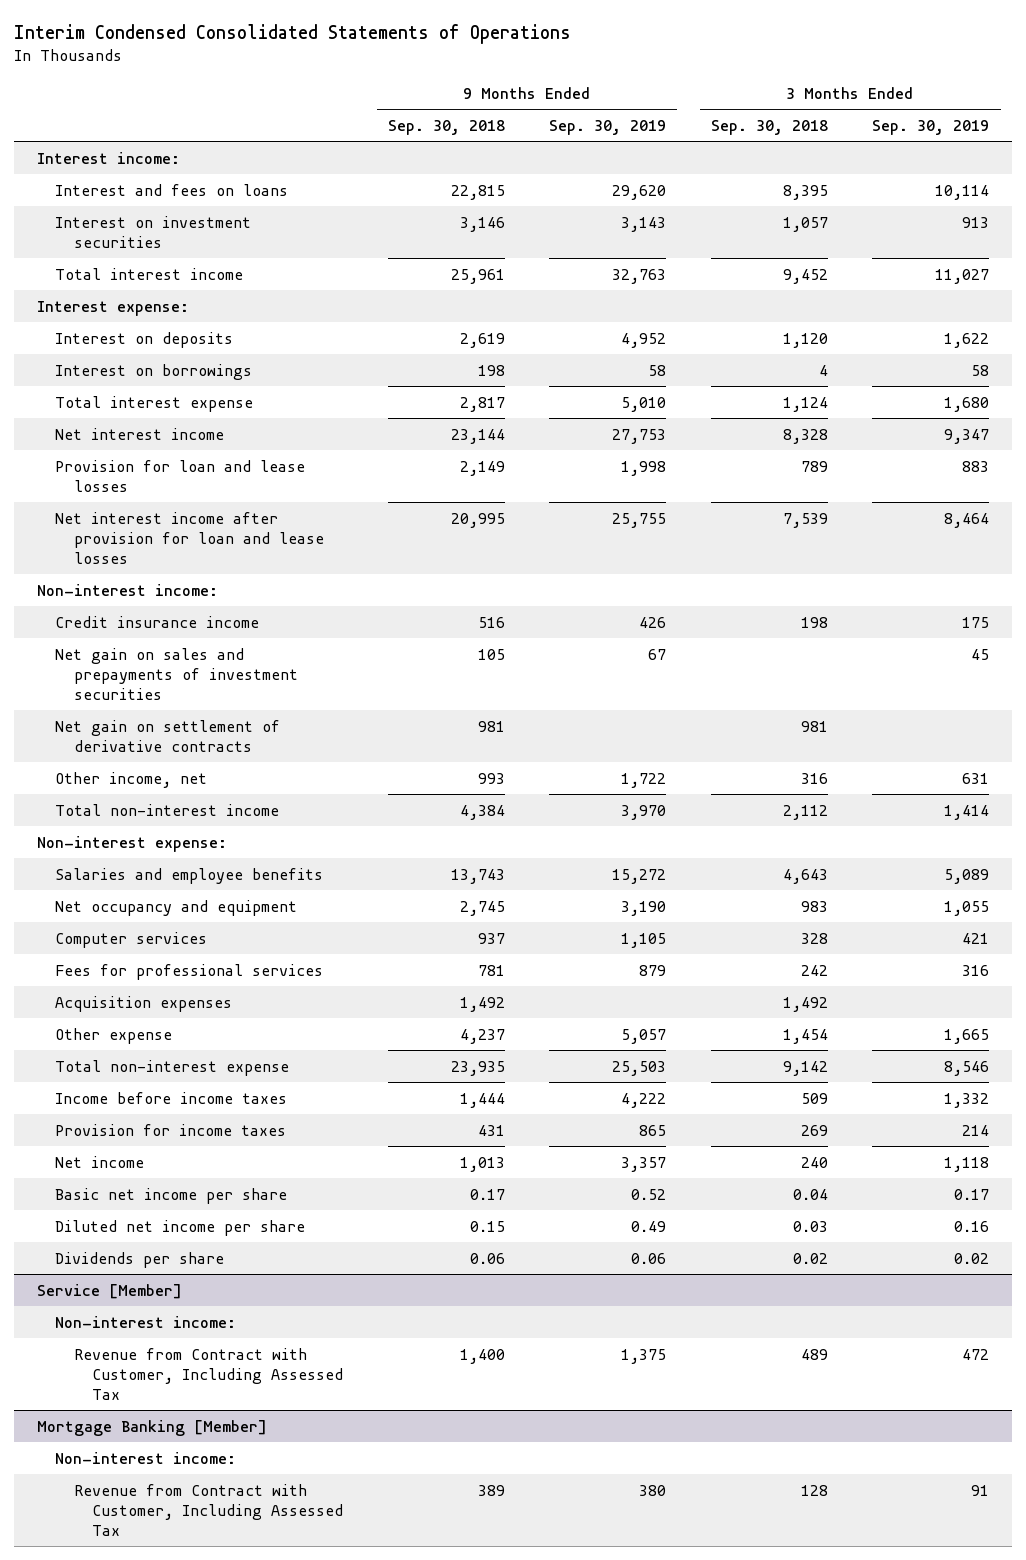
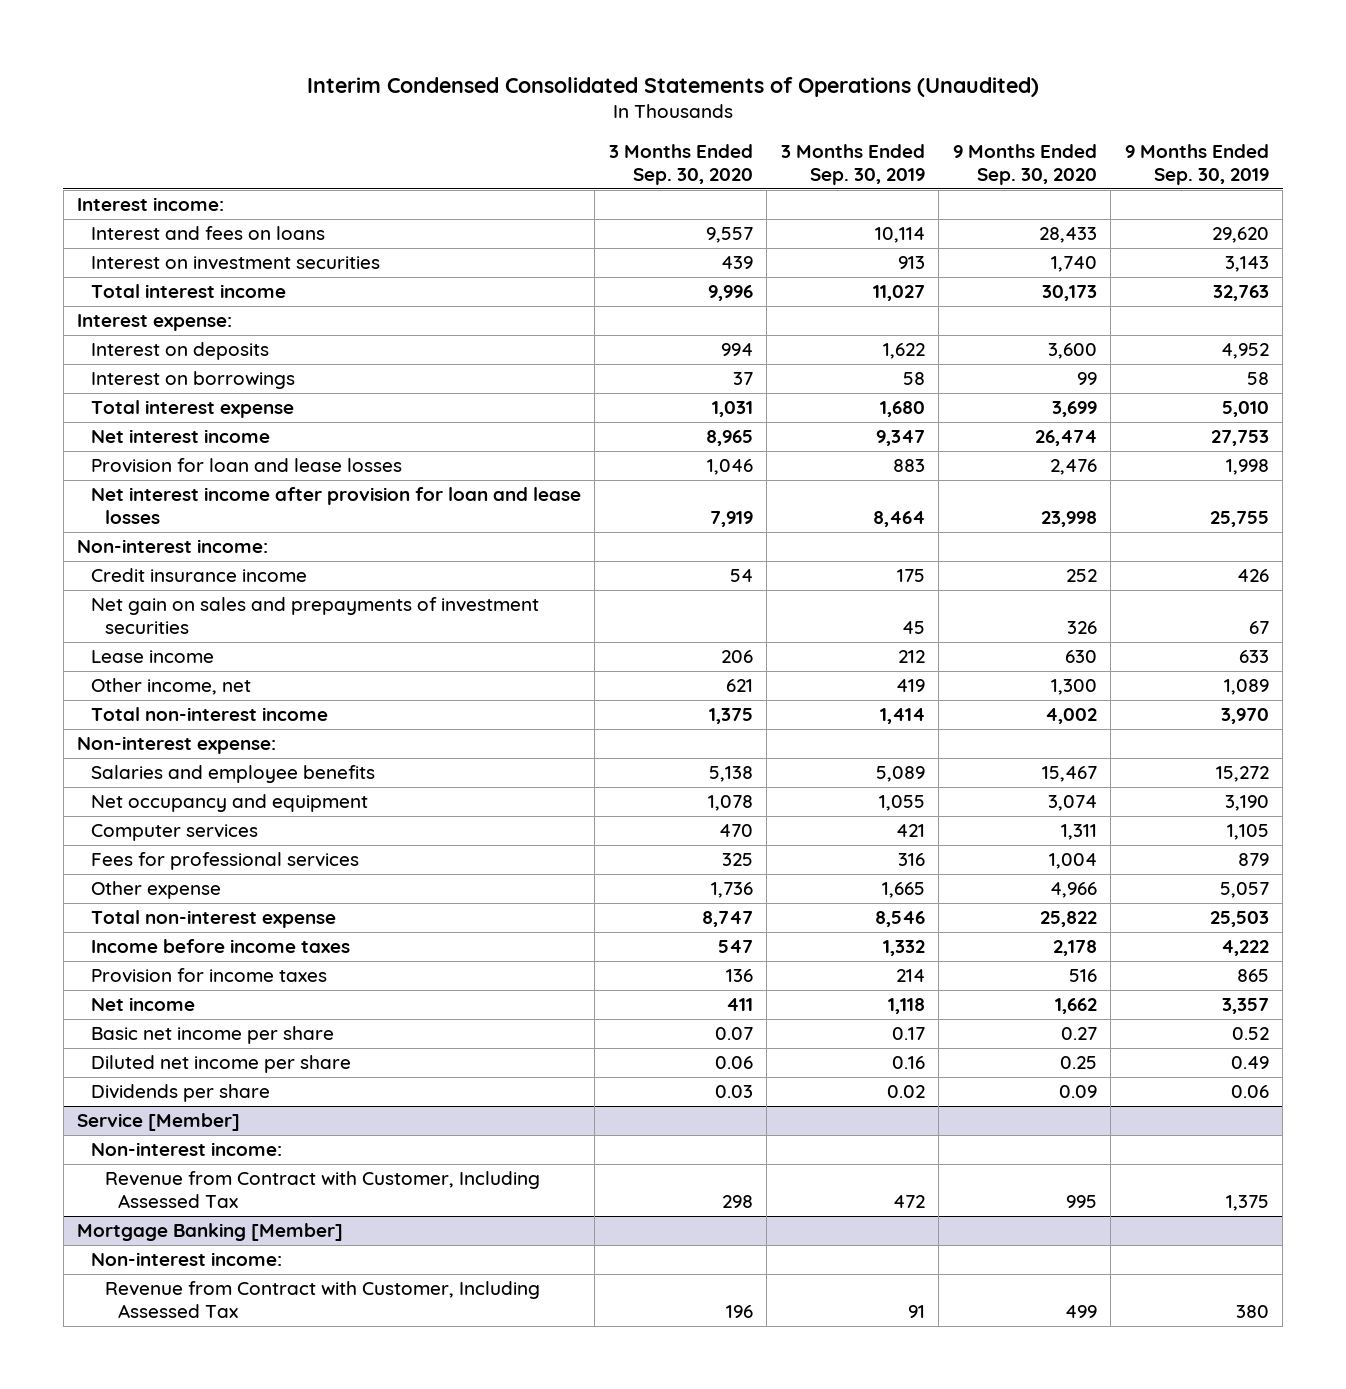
[14,24,572,45] Interim Condensed Consolidated Statements of Operations -> [306,76,1039,97] Interim Condensed Consolidated Statements of Operations (Unaudited)
[387,119,505,135] Sep. 30, 2018 -> none
[710,119,828,135] Sep. 30, 2018 -> none
none -> [608,143,753,185] 3 Months Ended Sep. 30, 2020
none -> [952,143,1097,185] 9 Months Ended Sep. 30, 2020
[55,719,281,752] Net gain on settlement of derivative contracts -> none
none -> [90,650,214,664] Lease income
[621,772,667,788] 1,722 -> [1223,679,1269,696] 1,089
[962,772,990,784] 631 -> [895,679,925,693] 419
[55,995,233,1012] Acquisition expenses -> none

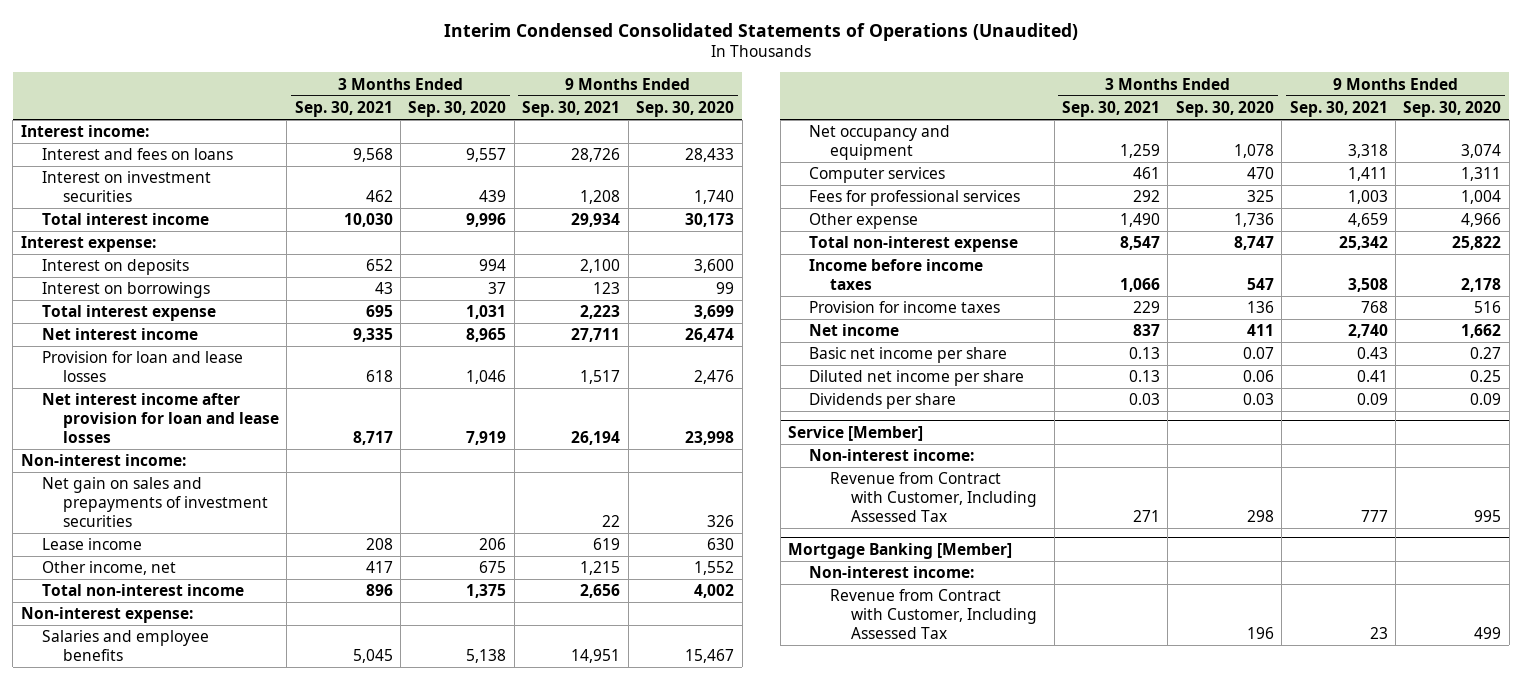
[780,143,925,185] 3 Months Ended Sep. 30, 2019 -> none
[1124,143,1269,185] 9 Months Ended Sep. 30, 2019 -> none
none -> [294,101,393,118] Sep. 30, 2021
none -> [522,101,621,118] Sep. 30, 2021
[90,568,307,583] Credit insurance income -> none
[725,679,753,693] 621 -> [479,561,507,574] 675
[1050,679,1097,696] 1,300 -> [694,561,735,576] 1,552

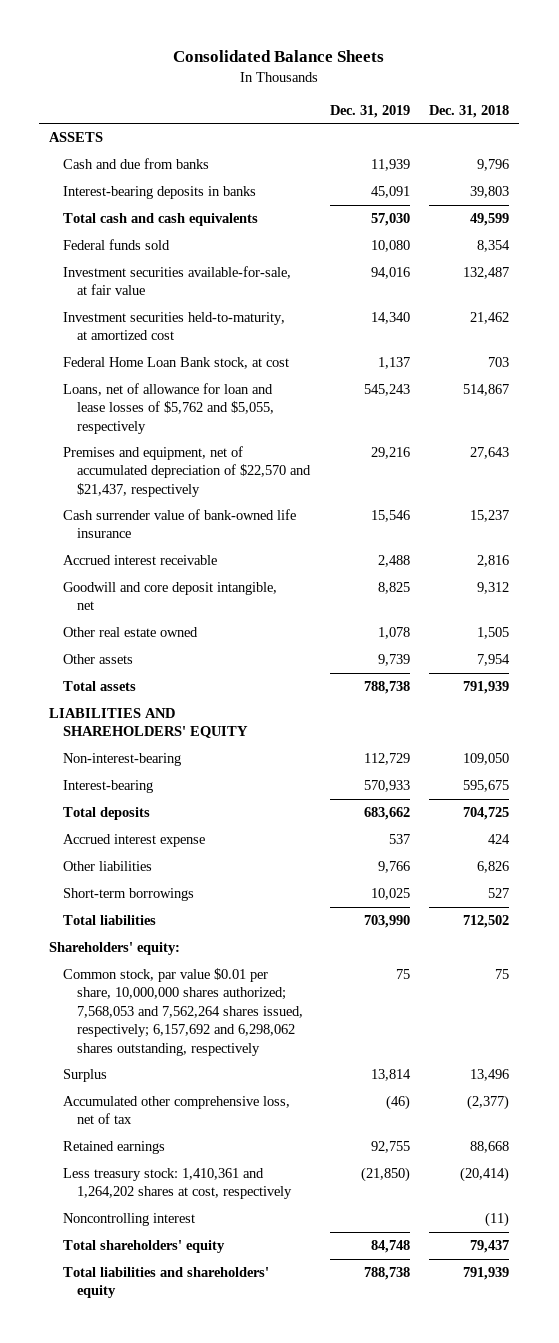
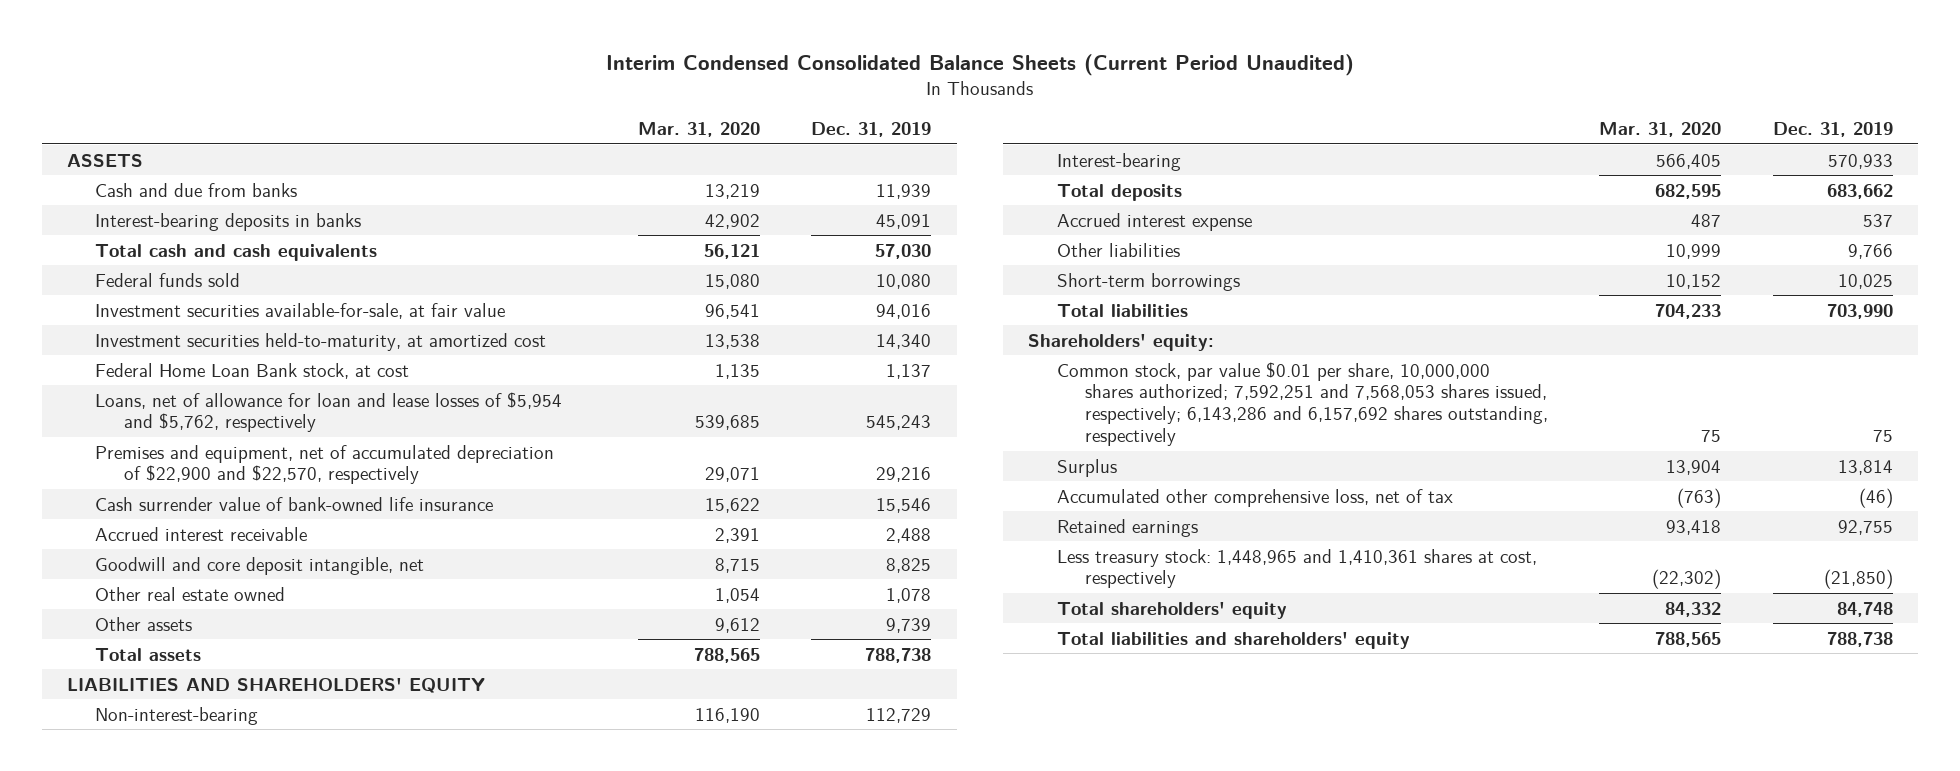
[173,50,385,63] Consolidated Balance Sheets -> [605,54,1354,77] Interim Condensed Consolidated Balance Sheets (Current Period Unaudited)
[429,104,510,118] Dec. 31, 2018 -> none
none -> [637,122,760,138] Mar. 31, 2020
[63,383,275,434] Loans, net of allowance for loan and lease losses of $5,762 and $5,055, respectively -> [95,391,563,433] Loans, net of allowance for loan and lease losses of $5,954 and $5,762, respectively
[63,446,312,497] Premises and equipment, net of accumulated depreciation of $22,570 and $21,437, respectively -> [95,444,555,485] Premises and equipment, net of accumulated depreciation of $22,900 and $22,570, respectively
[63,968,304,1056] Common stock, par value $0.01 per share, 10,000,000 shares authorized; 7,568,053 and 7,562,264 shares issued, respectively; 6,157,692 and 6,298,062 shares outstanding, respectively -> [1056,361,1549,447] Common stock, par value $0.01 per share, 10,000,000 shares authorized; 7,592,251 and 7,568,053 shares issued, respectively; 6,143,286 and 6,157,692 shares outstanding, respectively
[63,1213,196,1227] Noncontrolling interest -> none
[63,1168,293,1200] Less treasury stock: 1,410,361 and 1,264,202 shares at cost, respectively -> [1056,548,1537,589] Less treasury stock: 1,448,965 and 1,410,361 shares at cost, respectively

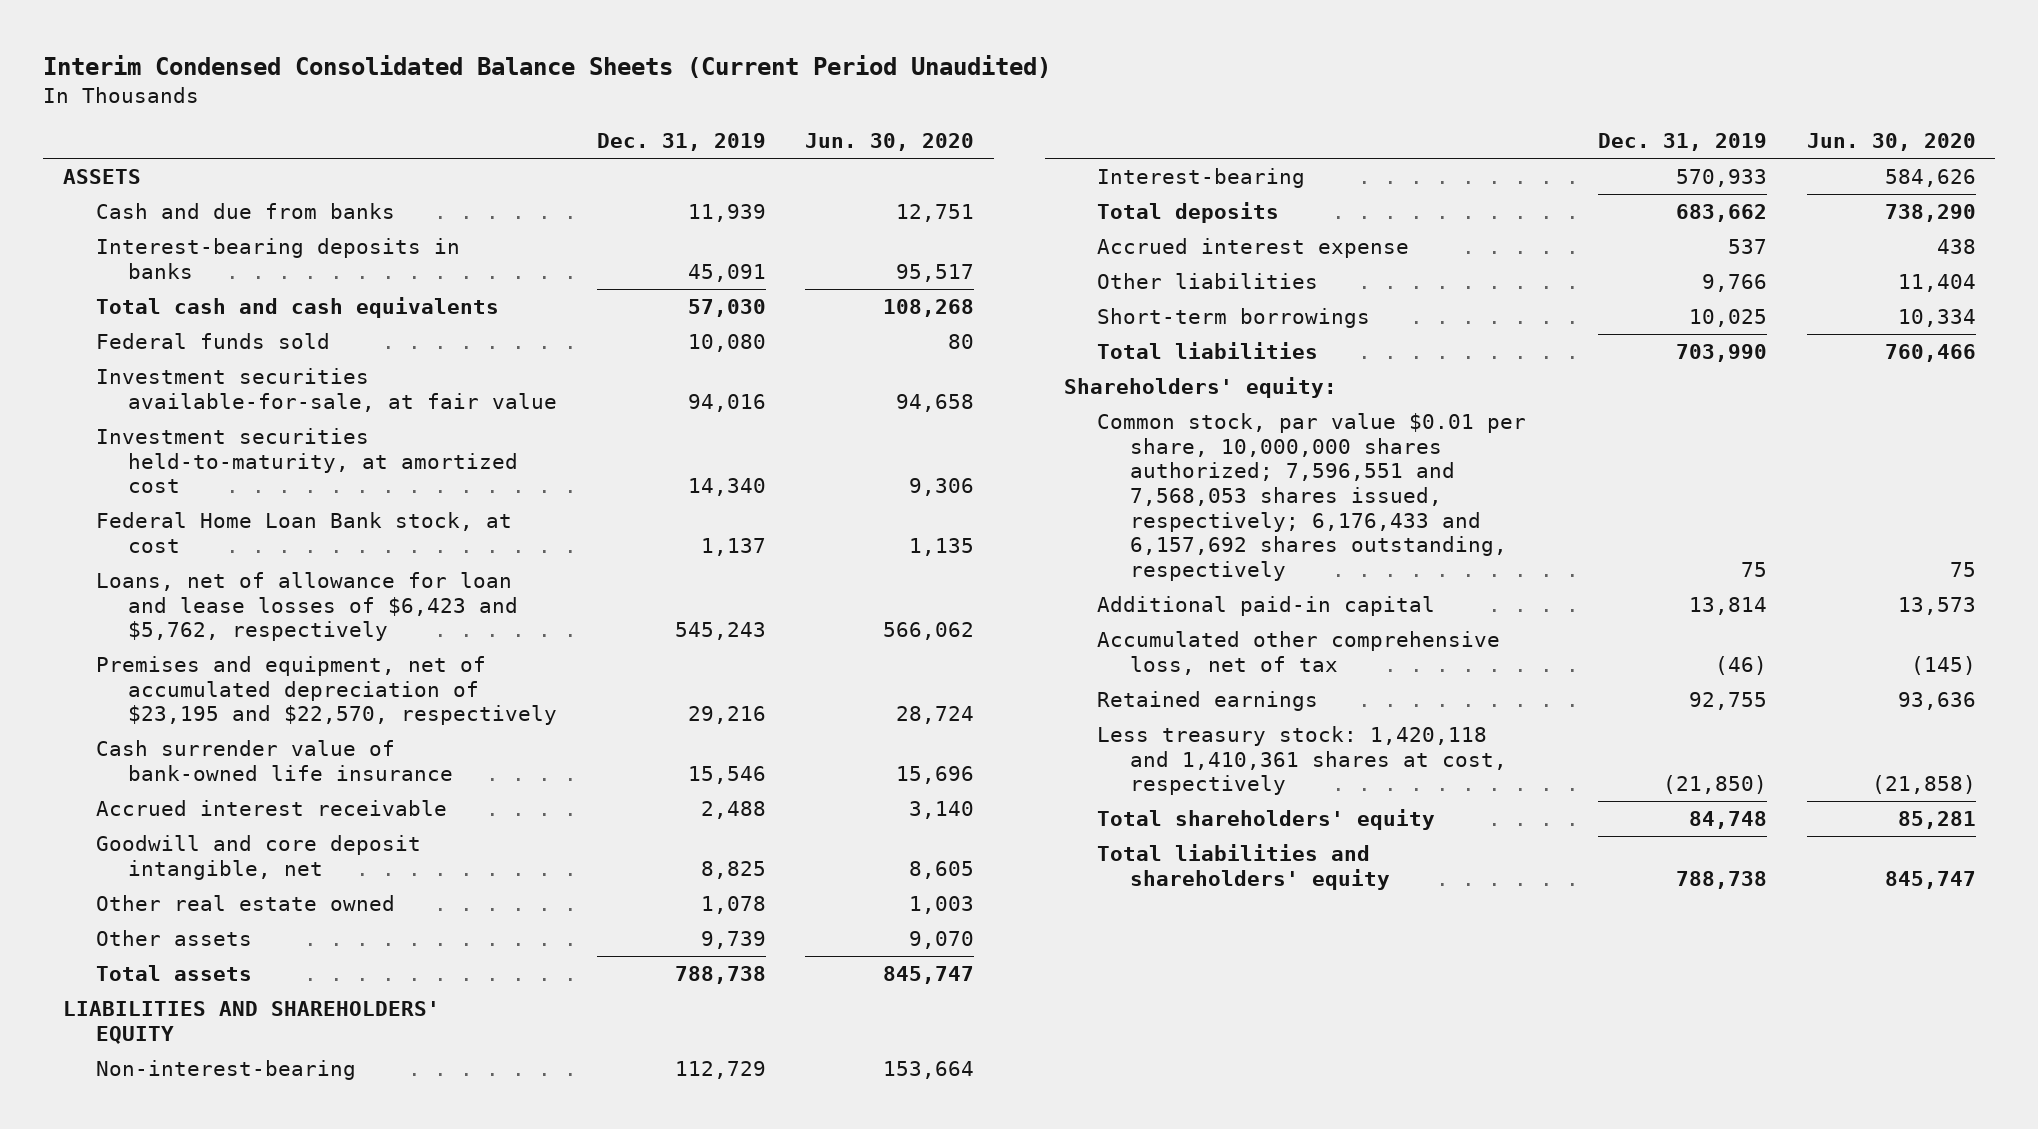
[637,122,760,138] Mar. 31, 2020 -> none
none -> [804,133,974,152] Jun. 30, 2020
[95,391,563,433] Loans, net of allowance for loan and lease losses of $5,954 and $5,762, respectively -> [95,572,519,642] Loans, net of allowance for loan and lease losses of $6,423 and $5,762, respectively
[95,444,555,485] Premises and equipment, net of accumulated depreciation of $22,900 and $22,570, respectively -> [95,656,558,726] Premises and equipment, net of accumulated depreciation of $23,195 and $22,570, respectively
[1056,361,1549,447] Common stock, par value $0.01 per share, 10,000,000 shares authorized; 7,592,251 and 7,568,053 shares issued, respectively; 6,143,286 and 6,157,692 shares outstanding, respectively -> [1097,413,1527,582] Common stock, par value $0.01 per share, 10,000,000 shares authorized; 7,596,551 and 7,568,053 shares issued, respectively; 6,176,433 and 6,157,692 shares outstanding, respectively
[1056,458,1117,477] Surplus -> [1097,596,1436,617] Additional paid-in capital
[1056,548,1537,589] Less treasury stock: 1,448,965 and 1,410,361 shares at cost, respectively -> [1097,726,1507,796] Less treasury stock: 1,420,118 and 1,410,361 shares at cost, respectively

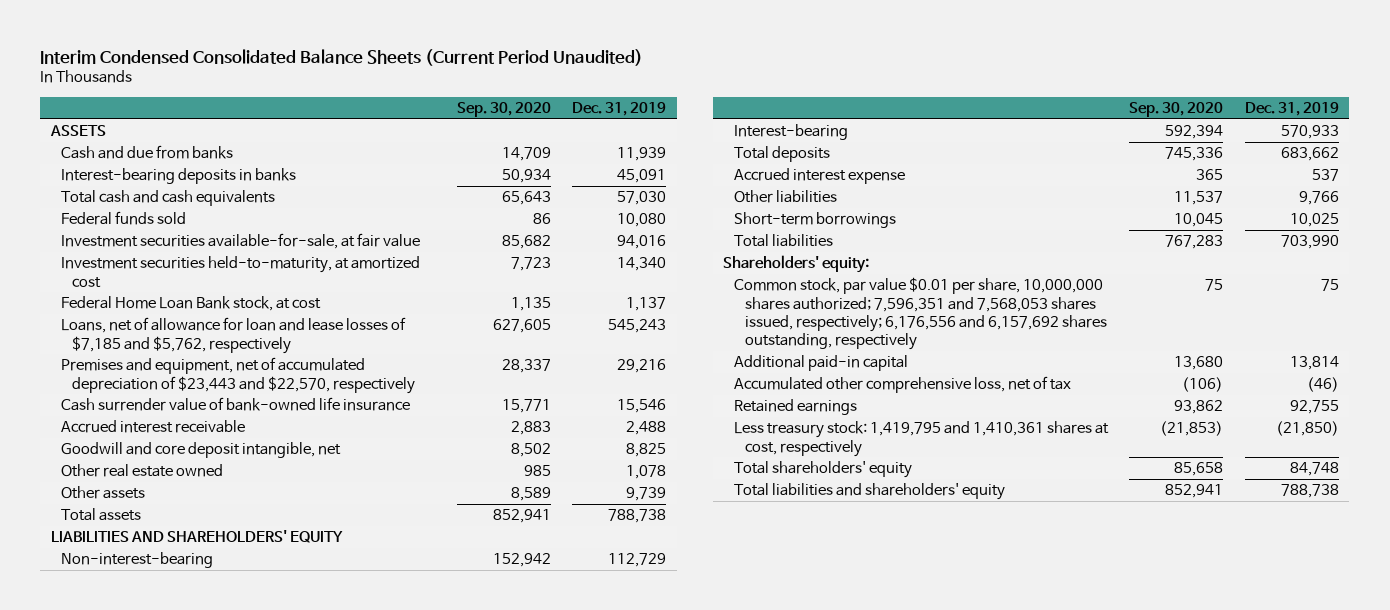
[804,133,974,152] Jun. 30, 2020 -> none
none -> [456,101,551,117] Sep. 30, 2020
[95,572,519,642] Loans, net of allowance for loan and lease losses of $6,423 and $5,762, respectively -> [61,317,407,354] Loans, net of allowance for loan and lease losses of $7,185 and $5,762, respectively
[95,656,558,726] Premises and equipment, net of accumulated depreciation of $23,195 and $22,570, respectively -> [61,357,416,394] Premises and equipment, net of accumulated depreciation of $23,443 and $22,570, respectively
[1097,413,1527,582] Common stock, par value $0.01 per share, 10,000,000 shares authorized; 7,596,551 and 7,568,053 shares issued, respectively; 6,176,433 and 6,157,692 shares outstanding, respectively -> [734,277,1107,351] Common stock, par value $0.01 per share, 10,000,000 shares authorized; 7,596,351 and 7,568,053 shares issued, respectively; 6,176,556 and 6,157,692 shares outstanding, respectively
[1097,726,1507,796] Less treasury stock: 1,420,118 and 1,410,361 shares at cost, respectively -> [734,421,1110,457] Less treasury stock: 1,419,795 and 1,410,361 shares at cost, respectively

